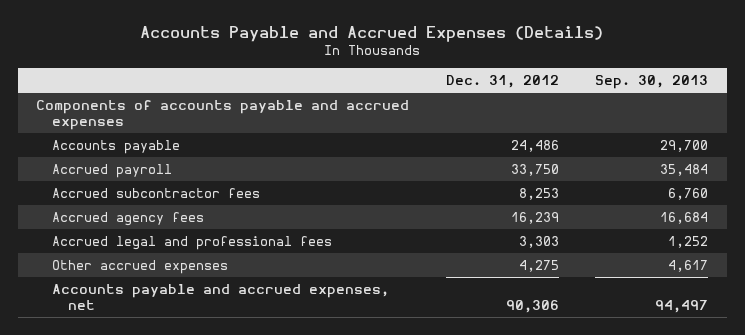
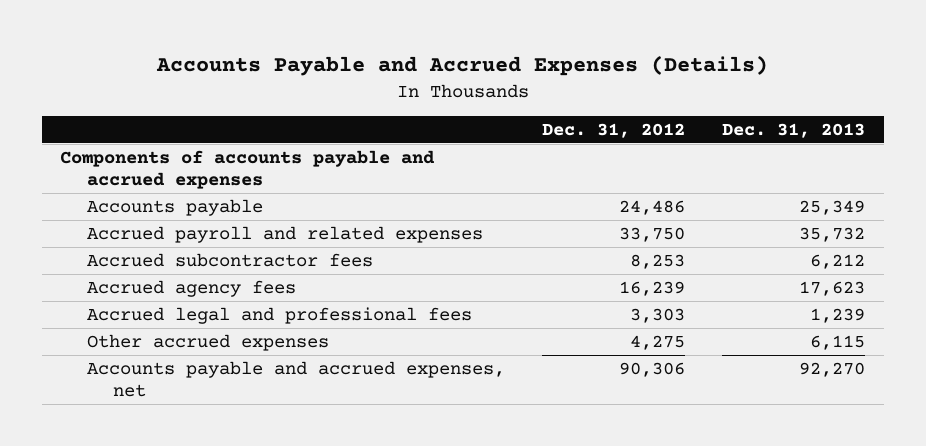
[595,74,709,89] Sep. 30, 2013 -> none
none -> [722,122,866,138] Dec. 31, 2013
[52,163,173,178] Accrued payroll -> [86,226,483,244] Accrued payroll and related expenses

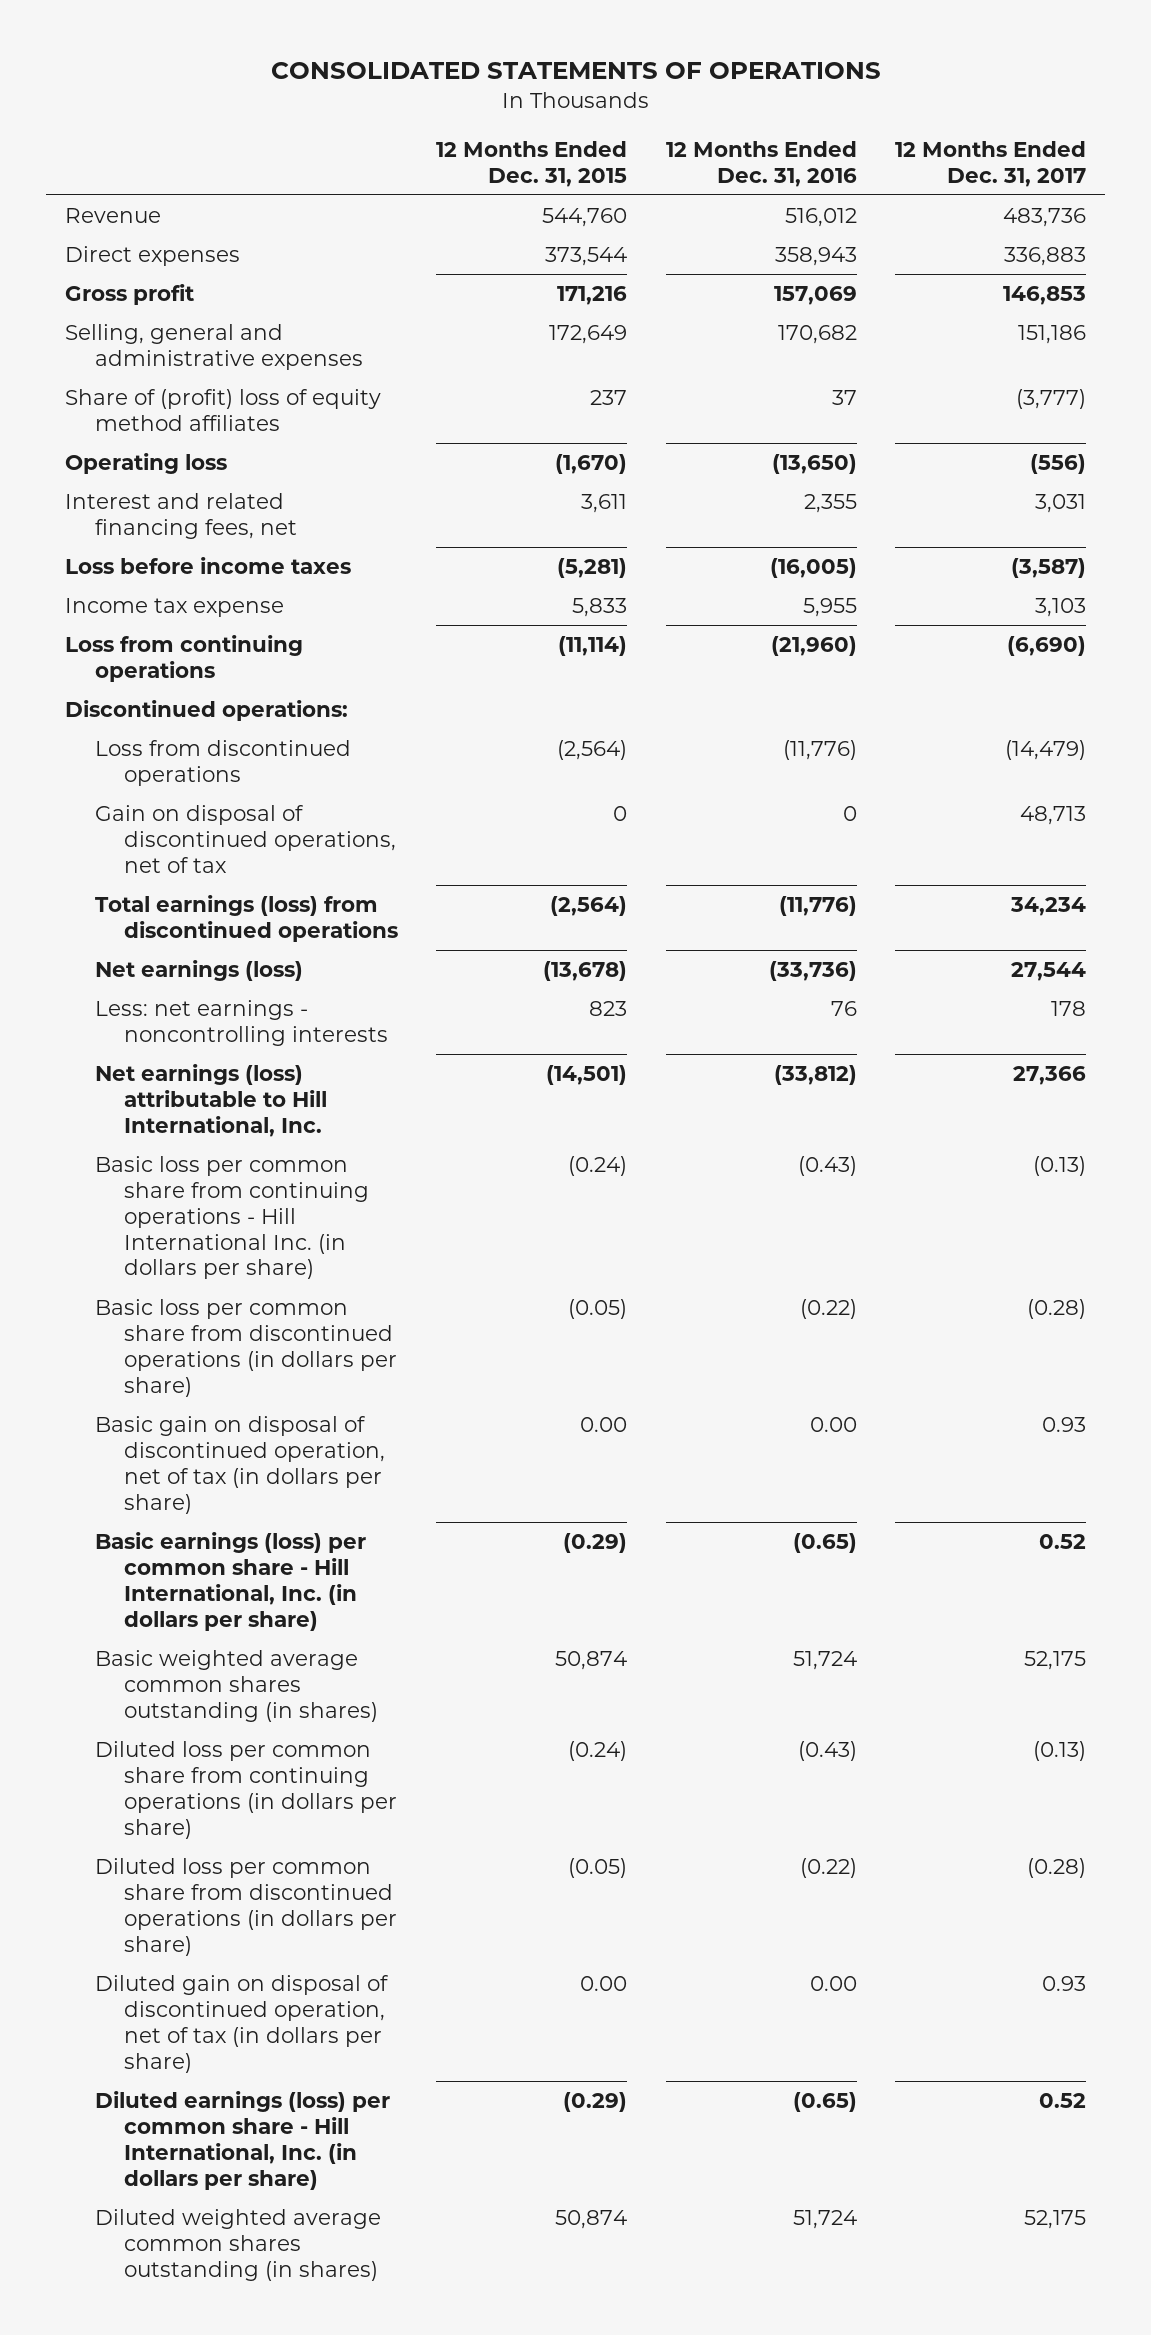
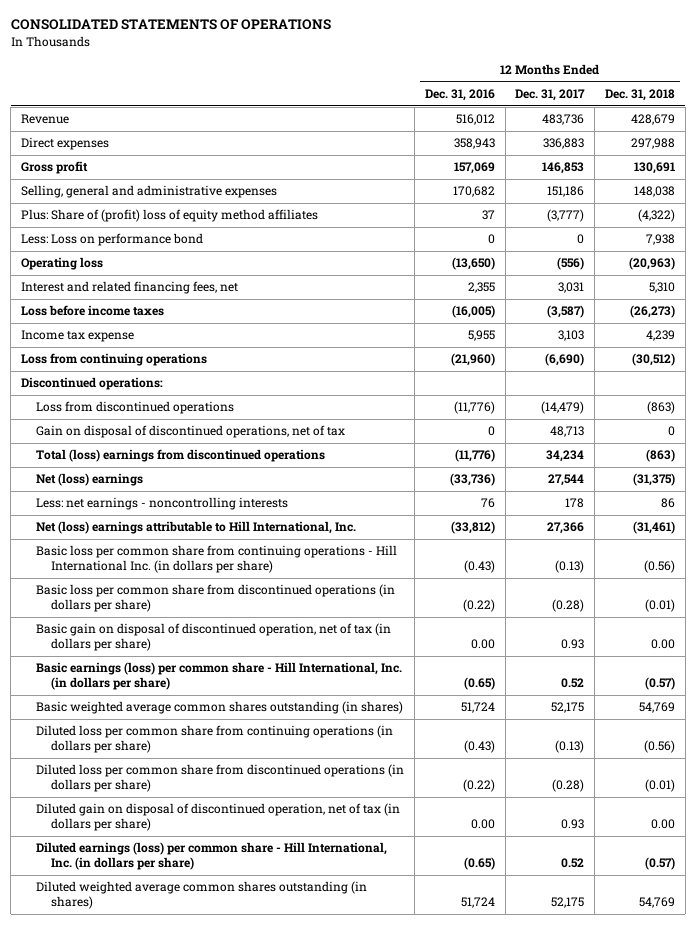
[436,140,628,187] 12 Months Ended Dec. 31, 2015 -> none
none -> [604,88,675,101] Dec. 31, 2018
[65,389,382,431] Share of (profit) loss of equity method affiliates -> [21,209,319,223] Plus: Share of (profit) loss of equity method affiliates
none -> [21,233,204,247] Less: Loss on performance bond
[94,895,399,942] Total earnings (loss) from discontinued operations -> [36,449,326,463] Total (loss) earnings from discontinued operations
[94,960,303,982] Net earnings (loss) -> [36,473,144,487] Net (loss) earnings
[94,1064,328,1137] Net earnings (loss) attributable to Hill International, Inc. -> [36,521,357,535] Net (loss) earnings attributable to Hill International, Inc.

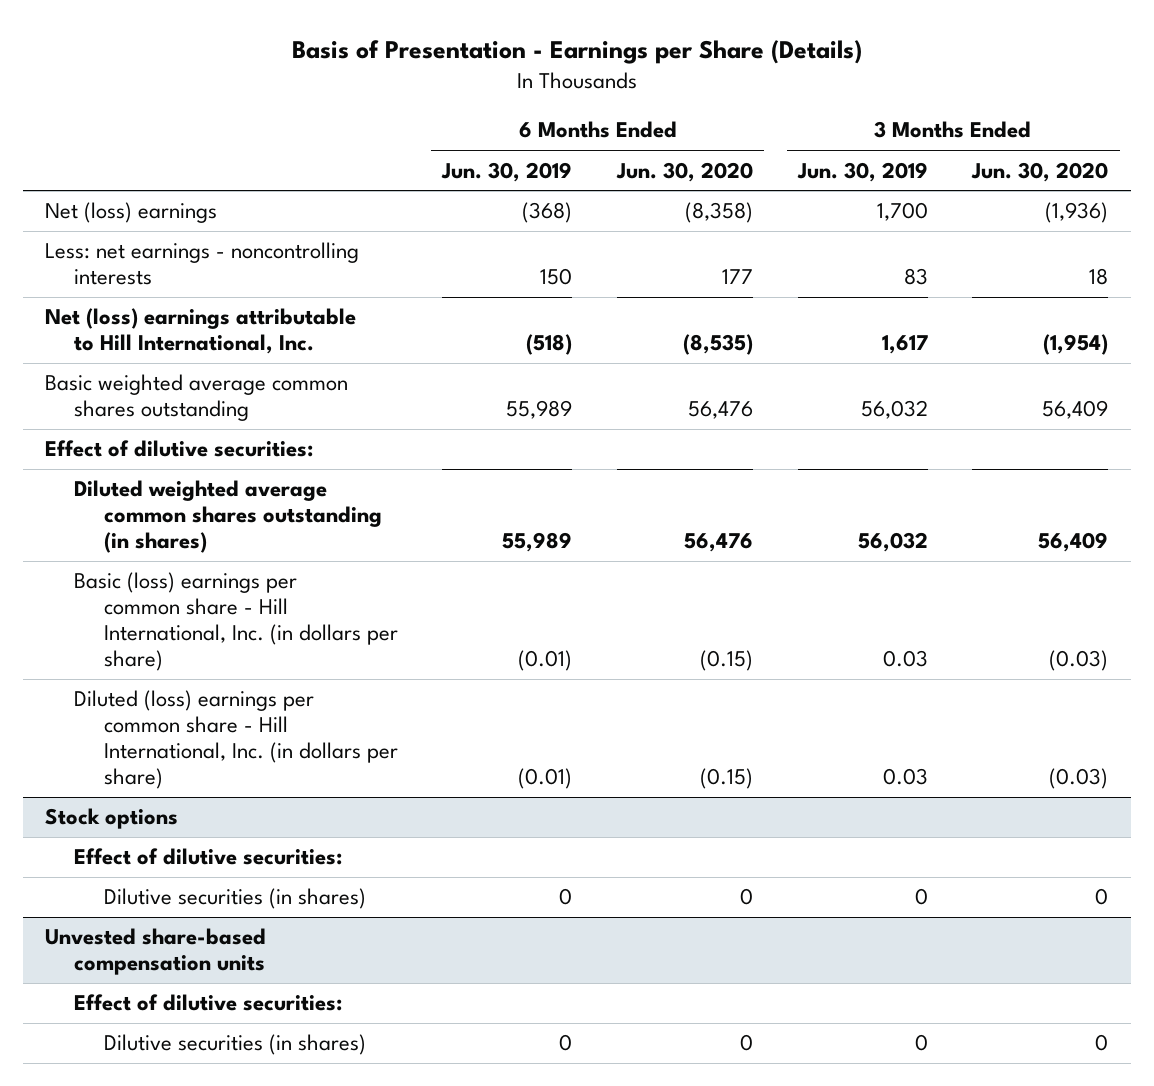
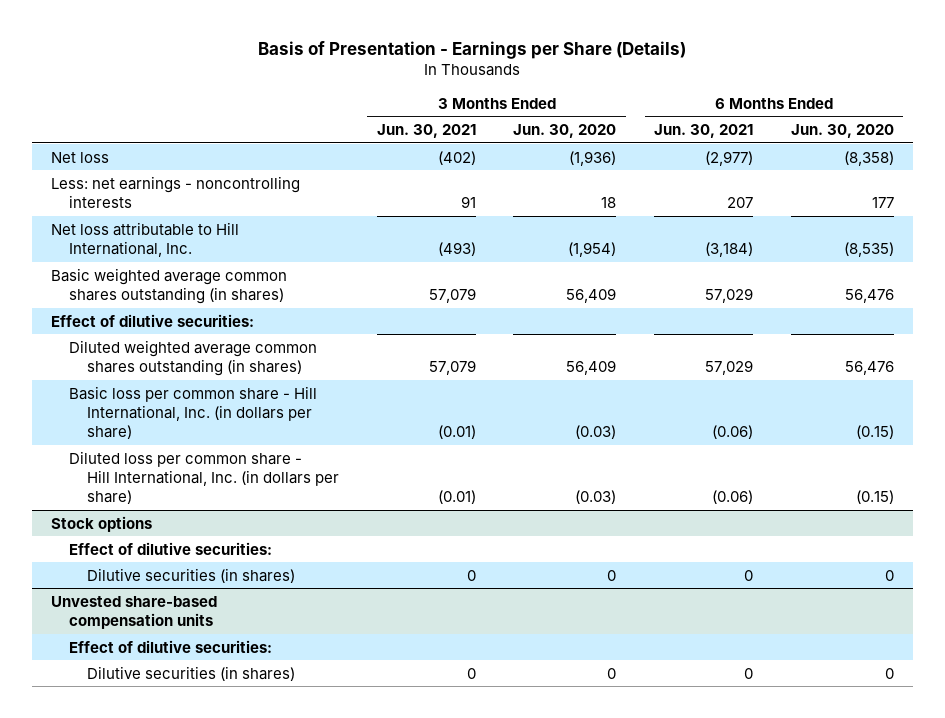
[441,161,573,182] Jun. 30, 2019 -> none
[796,161,928,182] Jun. 30, 2019 -> none
none -> [376,123,476,138] Jun. 30, 2021
none -> [654,123,754,138] Jun. 30, 2021
[45,202,218,224] Net (loss) earnings -> [50,151,109,163] Net loss
[45,308,357,355] Net (loss) earnings attributable to Hill International, Inc. -> [50,221,239,257] Net loss attributable to Hill International, Inc.
[45,374,349,422] Basic weighted average common shares outstanding -> [50,267,287,304] Basic weighted average common shares outstanding (in shares)
[74,572,398,672] Basic (loss) earnings per common share - Hill International, Inc. (in dollars per share) -> [68,385,317,440] Basic loss per common share - Hill International, Inc. (in dollars per share)
[74,690,398,790] Diluted (loss) earnings per common share - Hill International, Inc. (in dollars per share) -> [68,450,340,505] Diluted loss per common share - Hill International, Inc. (in dollars per share)

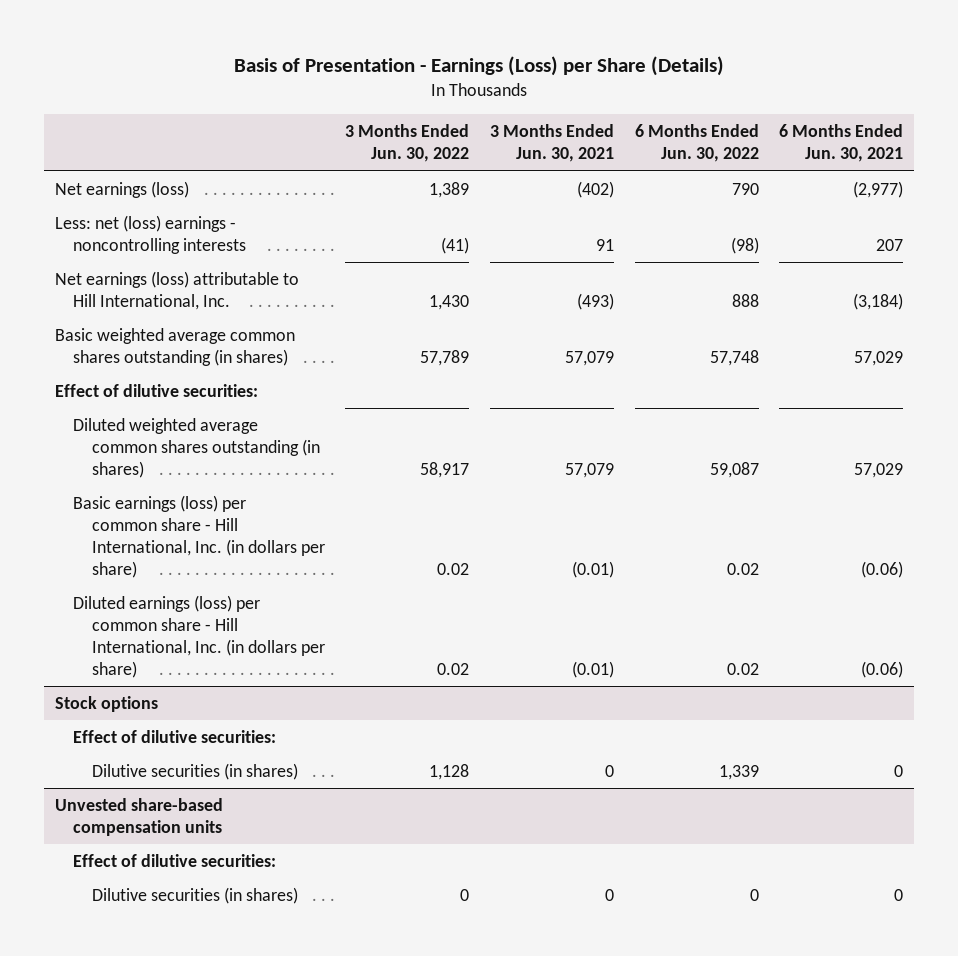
[258,41,687,60] Basis of Presentation - Earnings per Share (Details) -> [234,56,725,77] Basis of Presentation - Earnings (Loss) per Share (Details)
[513,123,617,138] Jun. 30, 2020 -> none
[790,123,894,138] Jun. 30, 2020 -> none
none -> [345,124,470,163] 3 Months Ended Jun. 30, 2022
none -> [634,124,759,163] 6 Months Ended Jun. 30, 2022
[50,151,109,163] Net loss -> [54,181,189,199] Net earnings (loss)
[50,175,300,208] Less: net earnings - noncontrolling interests -> [54,215,247,254] Less: net (loss) earnings - noncontrolling interests
[50,221,239,257] Net loss attributable to Hill International, Inc. -> [54,271,299,310] Net earnings (loss) attributable to Hill International, Inc.
[68,385,317,440] Basic loss per common share - Hill International, Inc. (in dollars per share) -> [73,495,325,578] Basic earnings (loss) per common share - Hill International, Inc. (in dollars per share)
[68,450,340,505] Diluted loss per common share - Hill International, Inc. (in dollars per share) -> [73,595,325,678] Diluted earnings (loss) per common share - Hill International, Inc. (in dollars per share)

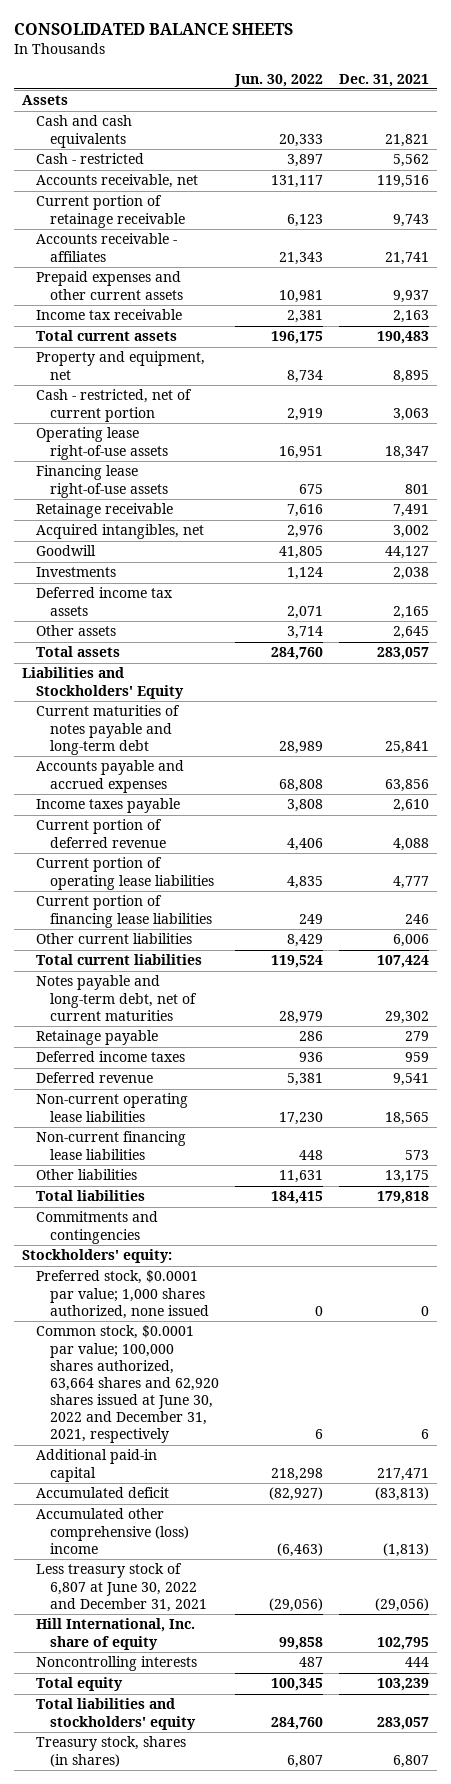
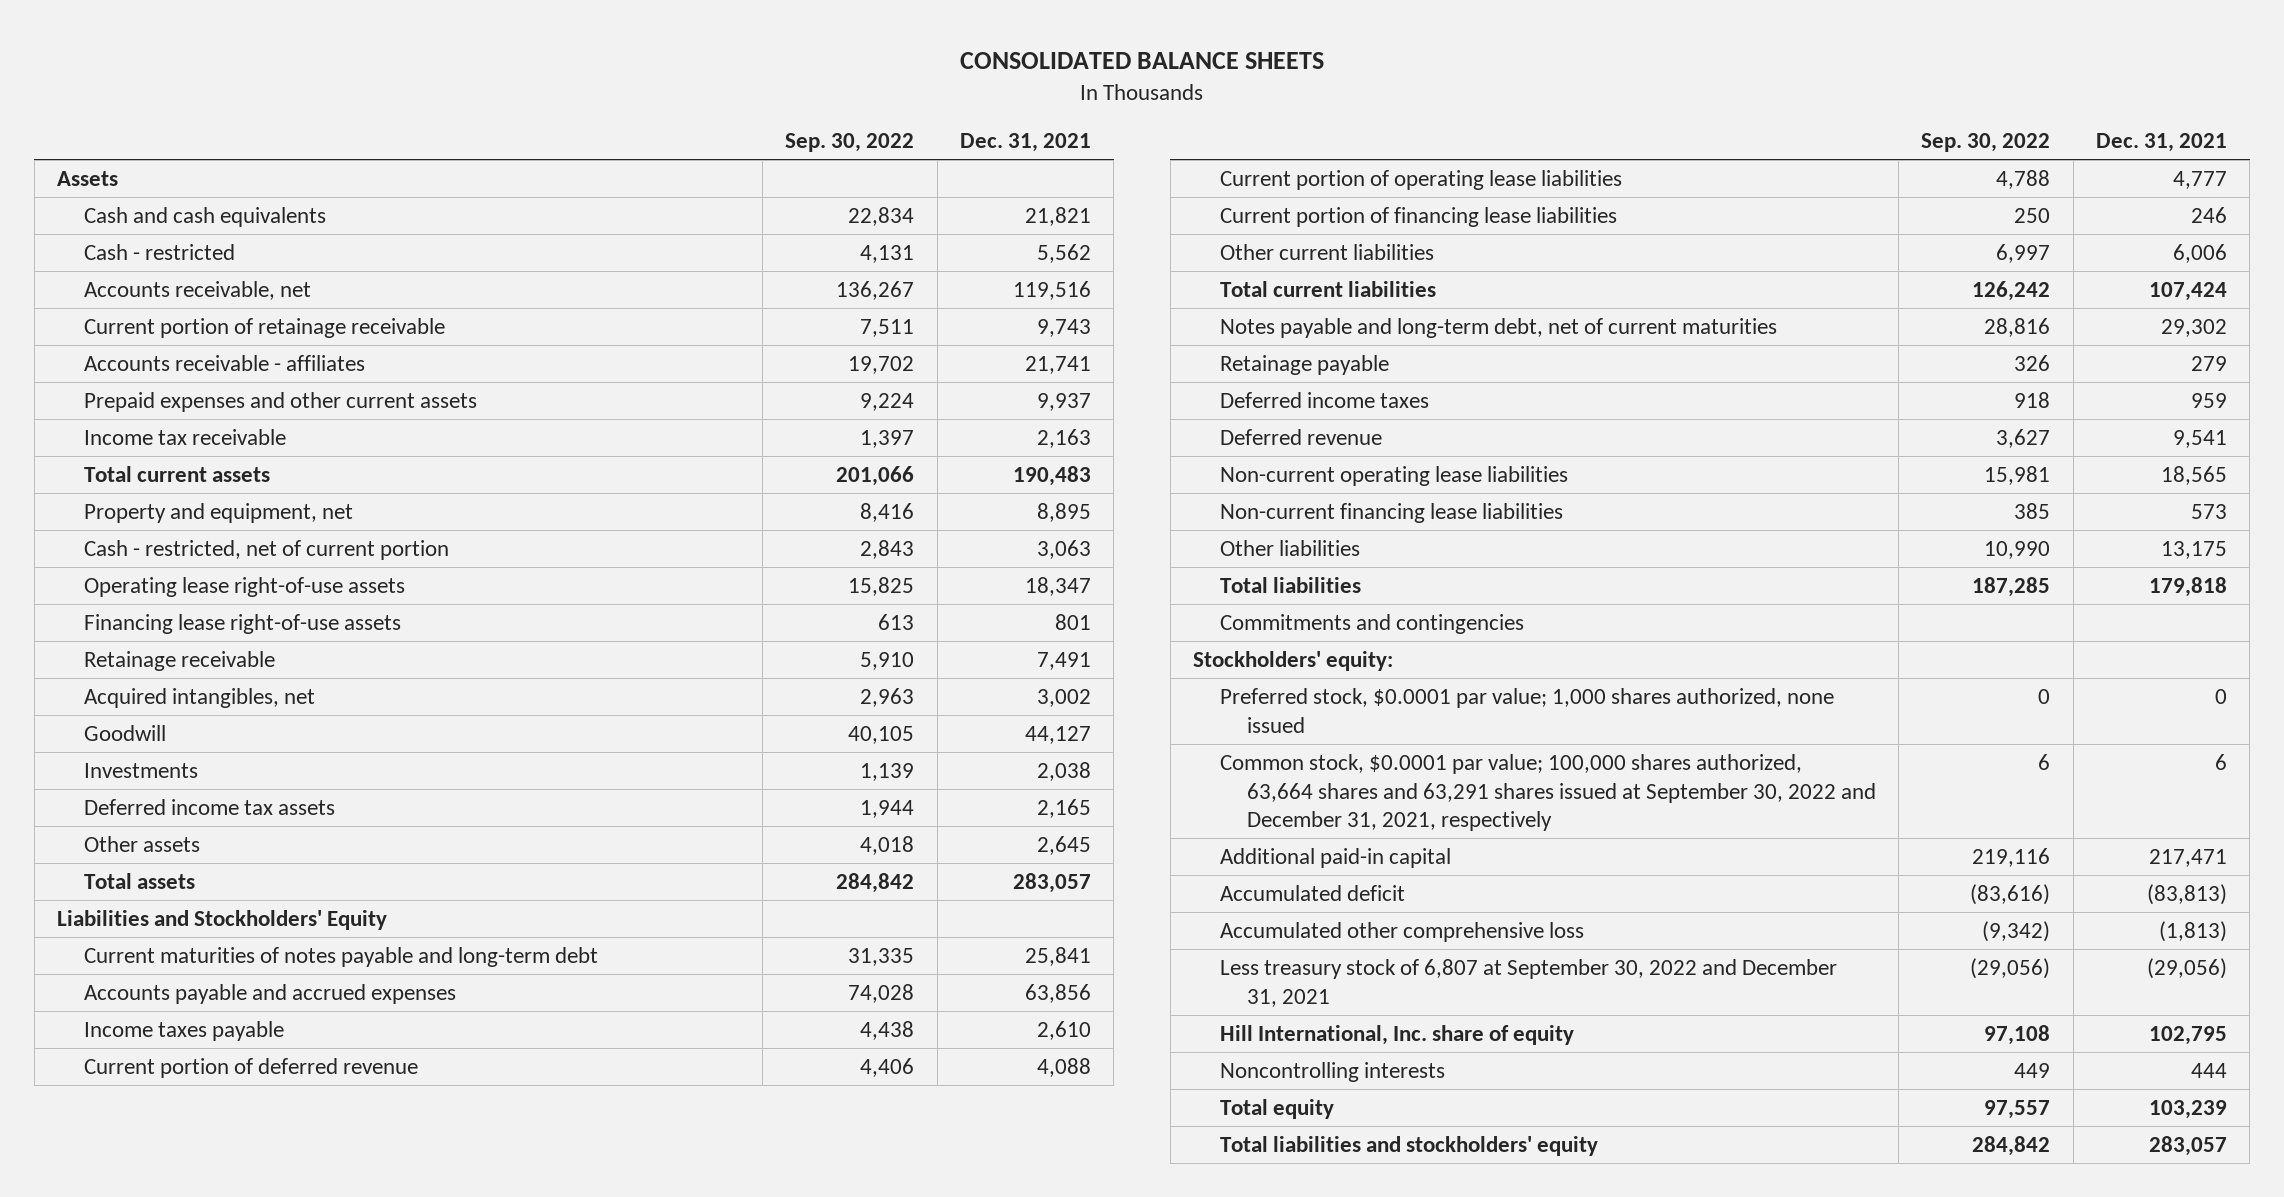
[234,73,324,87] Jun. 30, 2022 -> none
none -> [785,132,915,152] Sep. 30, 2022
[35,1325,219,1444] Common stock, $0.0001 par value; 100,000 shares authorized, 63,664 shares and 62,920 shares issued at June 30, 2022 and December 31, 2021, respectively -> [1219,753,1876,832] Common stock, $0.0001 par value; 100,000 shares authorized, 63,664 shares and 63,291 shares issued at September 30, 2022 and December 31, 2021, respectively
[35,1508,189,1554] Accumulated other comprehensive (loss) income -> [1219,921,1584,942] Accumulated other comprehensive loss
[35,1563,207,1612] Less treasury stock of 6,807 at June 30, 2022 and December 31, 2021 -> [1219,958,1837,1007] Less treasury stock of 6,807 at September 30, 2022 and December 31, 2021
[35,1736,186,1767] Treasury stock, shares (in shares) -> none

